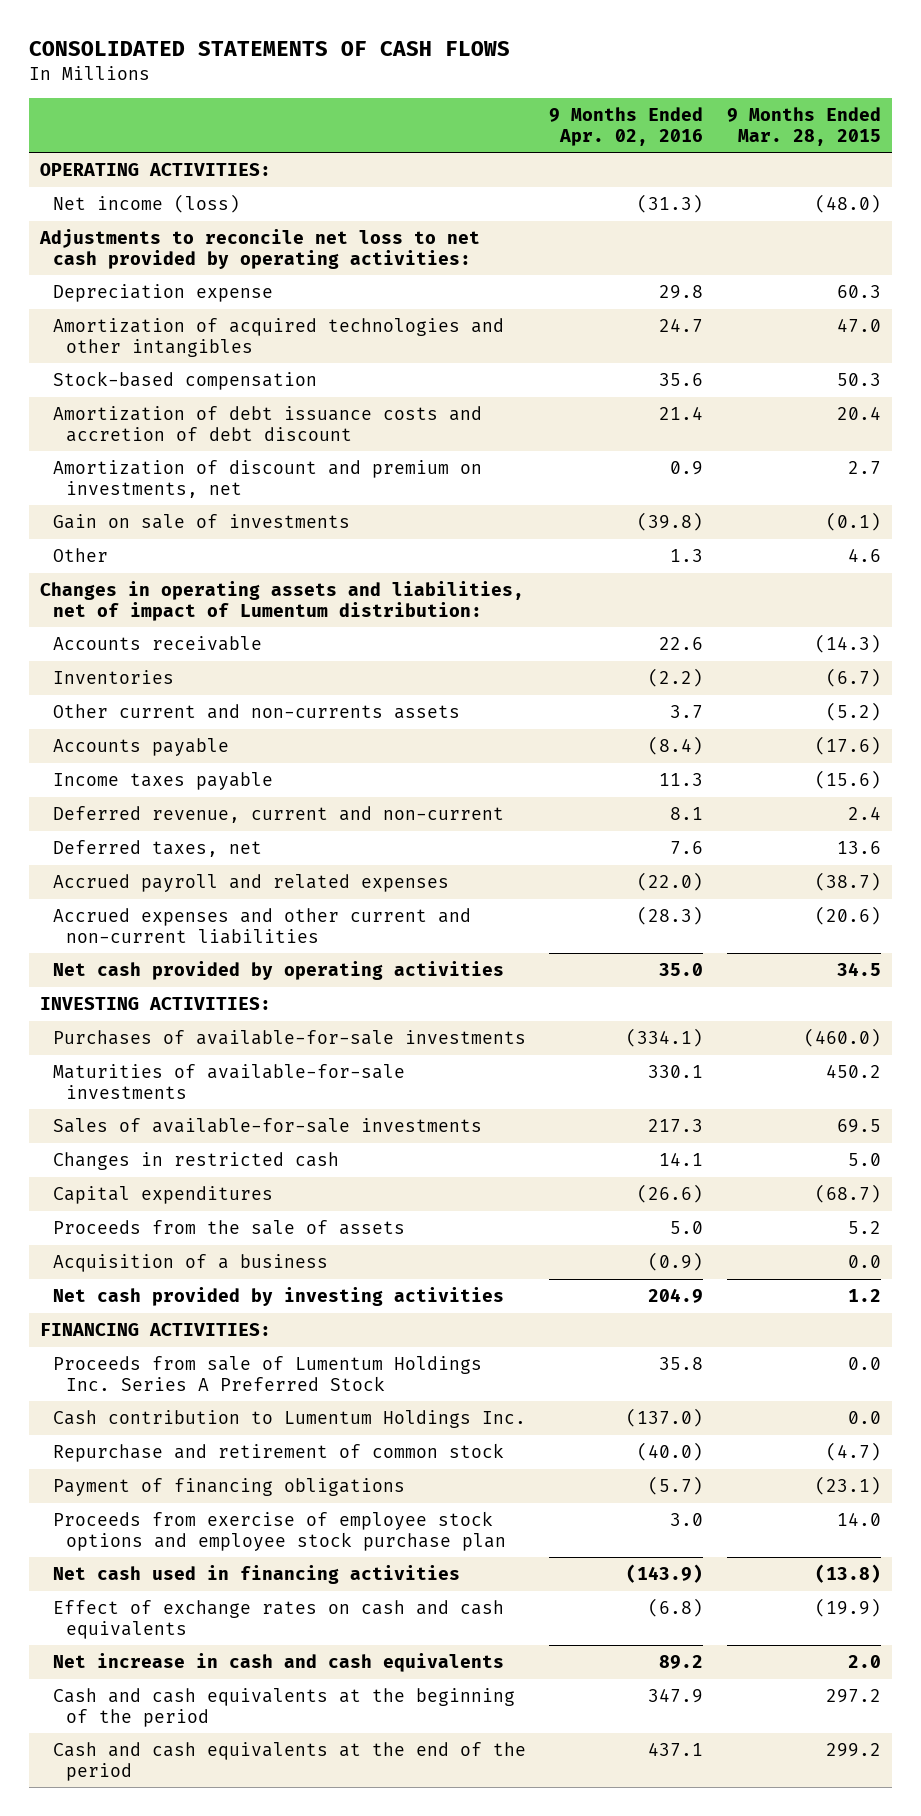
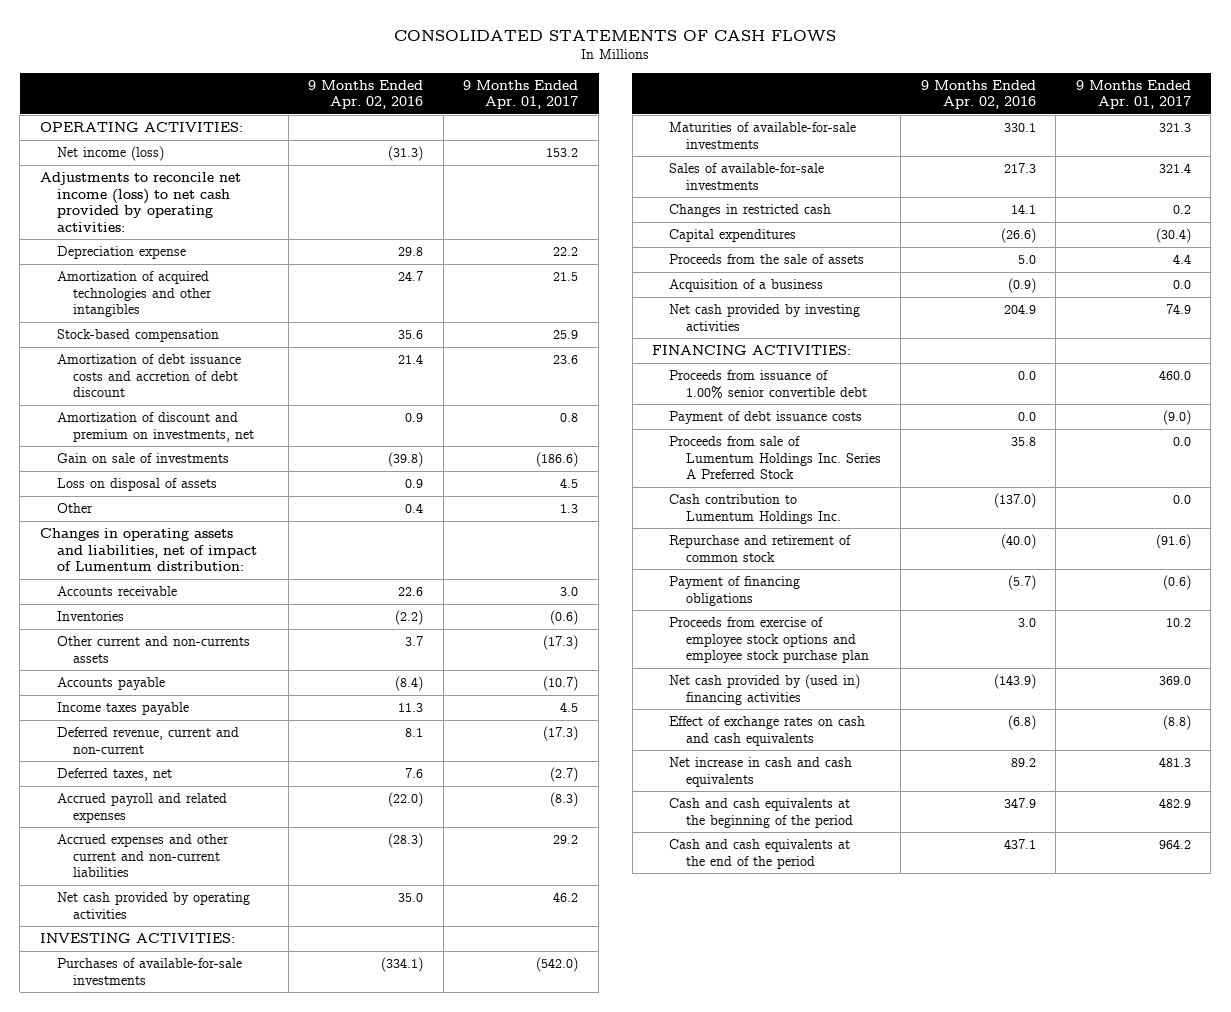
[726,106,881,146] 9 Months Ended Mar. 28, 2015 -> none
none -> [463,79,579,110] 9 Months Ended Apr. 01, 2017
[39,229,481,269] Adjustments to reconcile net loss to net cash provided by operating activities: -> [40,172,242,232] Adjustments to reconcile net income (loss) to net cash provided by operating activities:
none -> [56,478,217,492] Loss on disposal of assets
[670,549,704,563] 1.3 -> [405,503,424,514] 0.4
none -> [668,370,867,399] Proceeds from issuance of 1.00% senior convertible debt
none -> [668,411,862,425] Payment of debt issuance costs
[53,1565,461,1585] Net cash used in financing activities -> [668,674,860,705] Net cash provided by (used in) financing activities

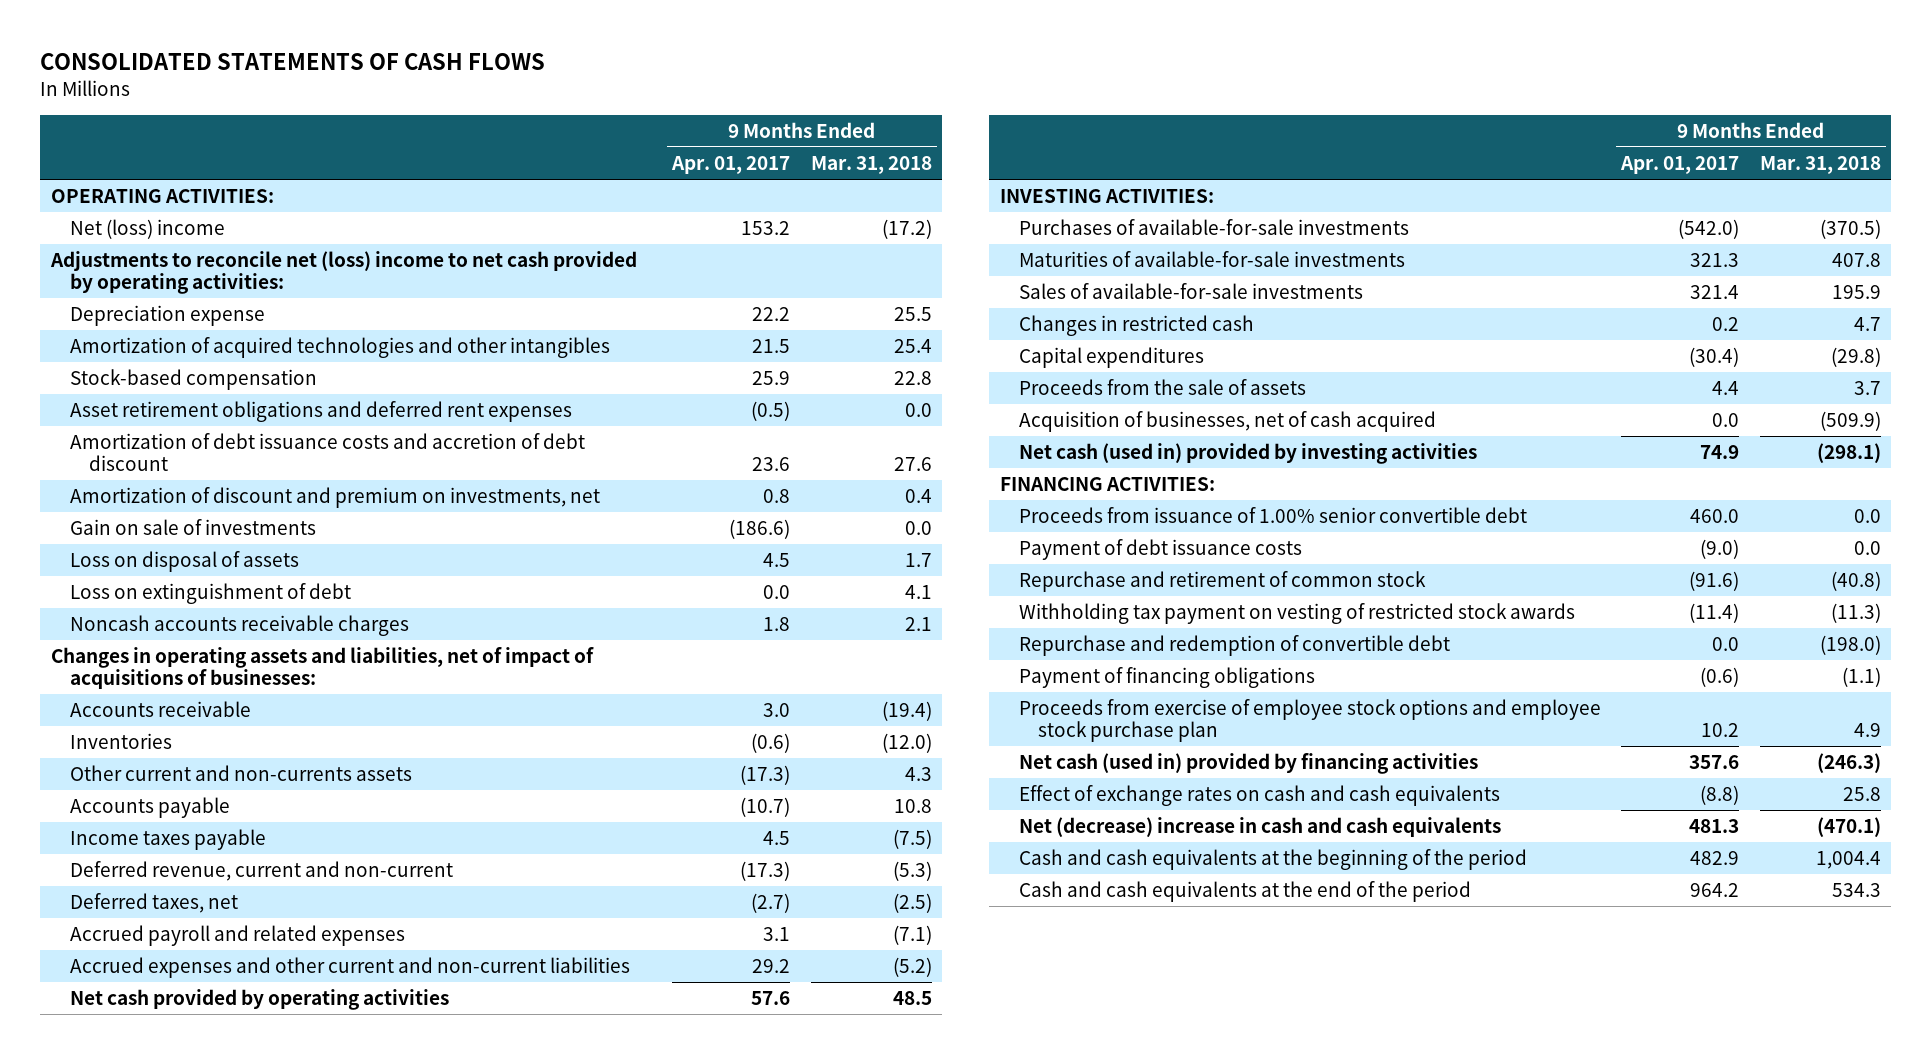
[308,79,424,110] 9 Months Ended Apr. 02, 2016 -> none
none -> [810,155,932,174] Mar. 31, 2018
[56,146,164,162] Net income (loss) -> [70,219,226,240] Net (loss) income
[40,172,242,232] Adjustments to reconcile net income (loss) to net cash provided by operating activities: -> [49,251,637,295] Adjustments to reconcile net (loss) income to net cash provided by operating activities:
none -> [70,401,573,423] Asset retirement obligations and deferred rent expenses
[56,503,93,514] Other -> none
none -> [70,583,352,605] Loss on extinguishment of debt
none -> [70,615,410,637] Noncash accounts receivable charges
[40,528,257,572] Changes in operating assets and liabilities, net of impact of Lumentum distribution: -> [50,647,594,690] Changes in operating assets and liabilities, net of impact of acquisitions of businesses:
[550,792,579,808] (8.3) -> [763,927,791,942] 3.1
[553,892,579,903] 46.2 -> [751,991,791,1006] 57.6
[668,279,823,293] Acquisition of a business -> [1019,411,1437,433] Acquisition of businesses, net of cash acquired
[668,304,860,331] Net cash provided by investing activities -> [1019,443,1478,465] Net cash (used in) provided by investing activities
[668,436,881,480] Proceeds from sale of Lumentum Holdings Inc. Series A Preferred Stock -> none
[668,494,841,524] Cash contribution to Lumentum Holdings Inc. -> none
none -> [1019,603,1576,625] Withholding tax payment on vesting of restricted stock awards
none -> [1019,635,1451,657] Repurchase and redemption of convertible debt
[668,674,860,705] Net cash provided by (used in) financing activities -> [1019,753,1479,775] Net cash (used in) provided by financing activities
[1158,676,1191,686] 369.0 -> [1689,755,1740,770] 357.6
[668,757,852,787] Net increase in cash and cash equivalents -> [1019,817,1502,838] Net (decrease) increase in cash and cash equivalents

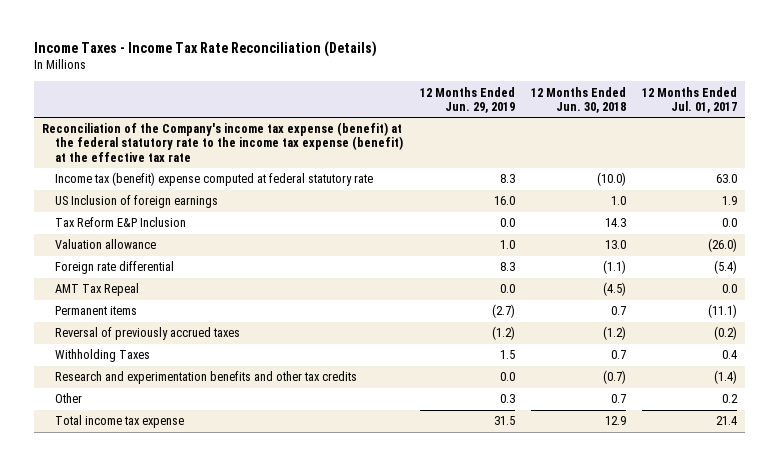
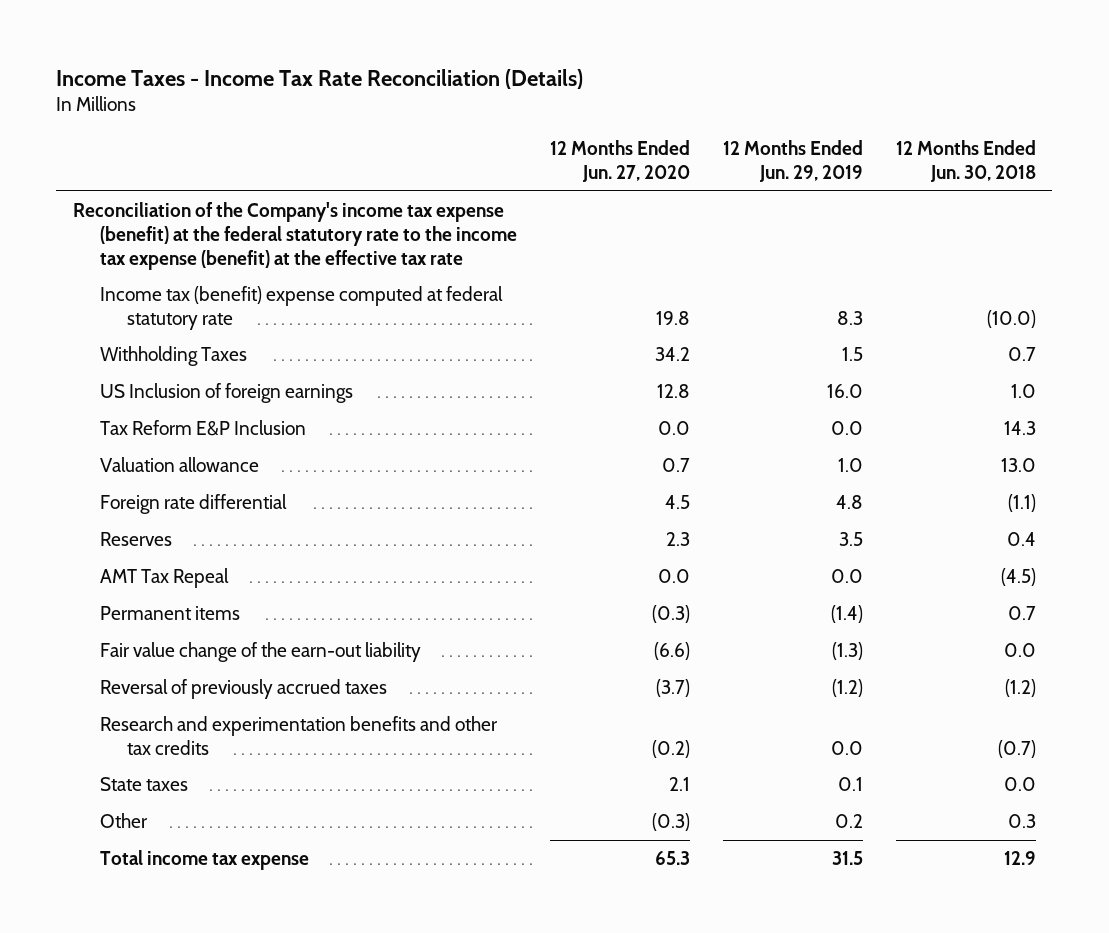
[641,86,737,113] 12 Months Ended Jul. 01, 2017 -> none
none -> [549,140,690,183] 12 Months Ended Jun. 27, 2020
[55,349,151,363] Withholding Taxes -> [99,345,247,366] Withholding Taxes
[499,262,515,272] 8.3 -> [835,494,863,509] 4.8
none -> [99,531,172,546] Reserves
[491,304,515,319] (2.7) -> [830,604,863,623] (1.4)
none -> [99,641,421,662] Fair value change of the earn-out liability
none -> [99,776,188,791] State taxes
[499,394,515,404] 0.3 -> [834,813,863,828] 0.2
[610,394,626,404] 0.7 -> [1007,813,1036,828] 0.3

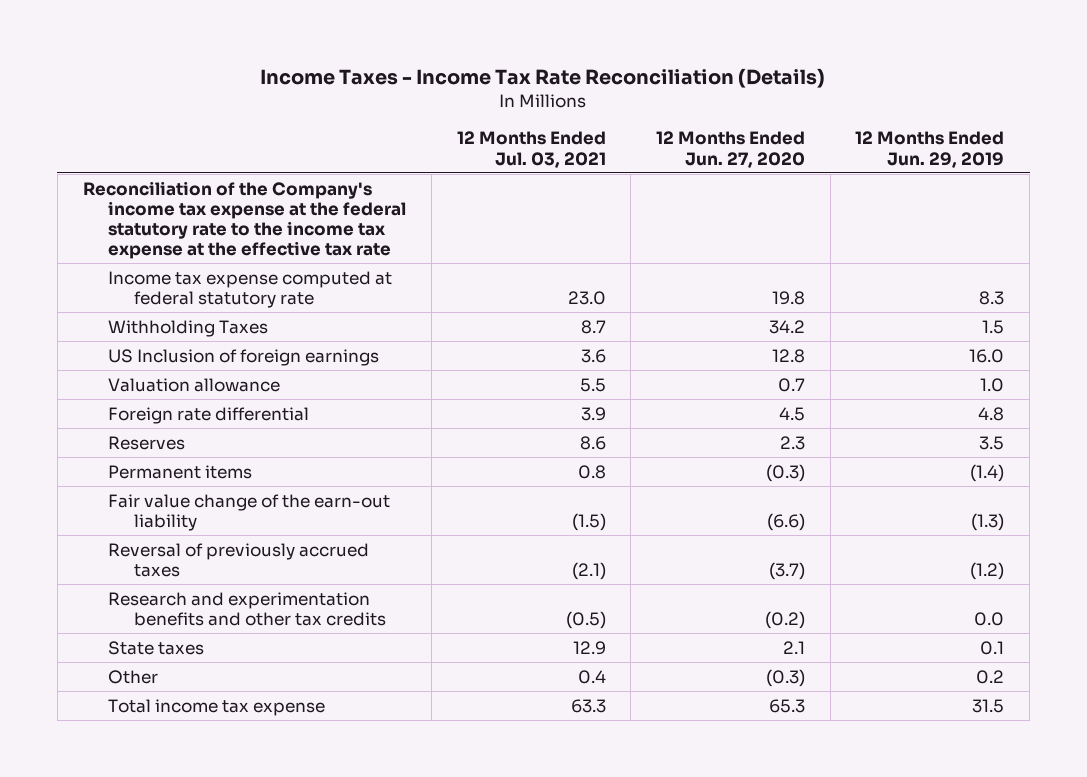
[895,140,1036,183] 12 Months Ended Jun. 30, 2018 -> none
none -> [456,131,606,168] 12 Months Ended Jul. 03, 2021
[72,201,517,270] Reconciliation of the Company's income tax expense (benefit) at the federal statutory rate to the income tax expense (benefit) at the effective tax rate -> [82,180,407,260] Reconciliation of the Company's income tax expense at the federal statutory rate to the income tax expense at the effective tax rate
[99,285,503,330] Income tax (benefit) expense computed at federal statutory rate -> [108,270,393,308] Income tax expense computed at federal statutory rate
[99,419,306,436] Tax Reform E&P Inclusion -> none
[99,567,229,588] AMT Tax Repeal -> none

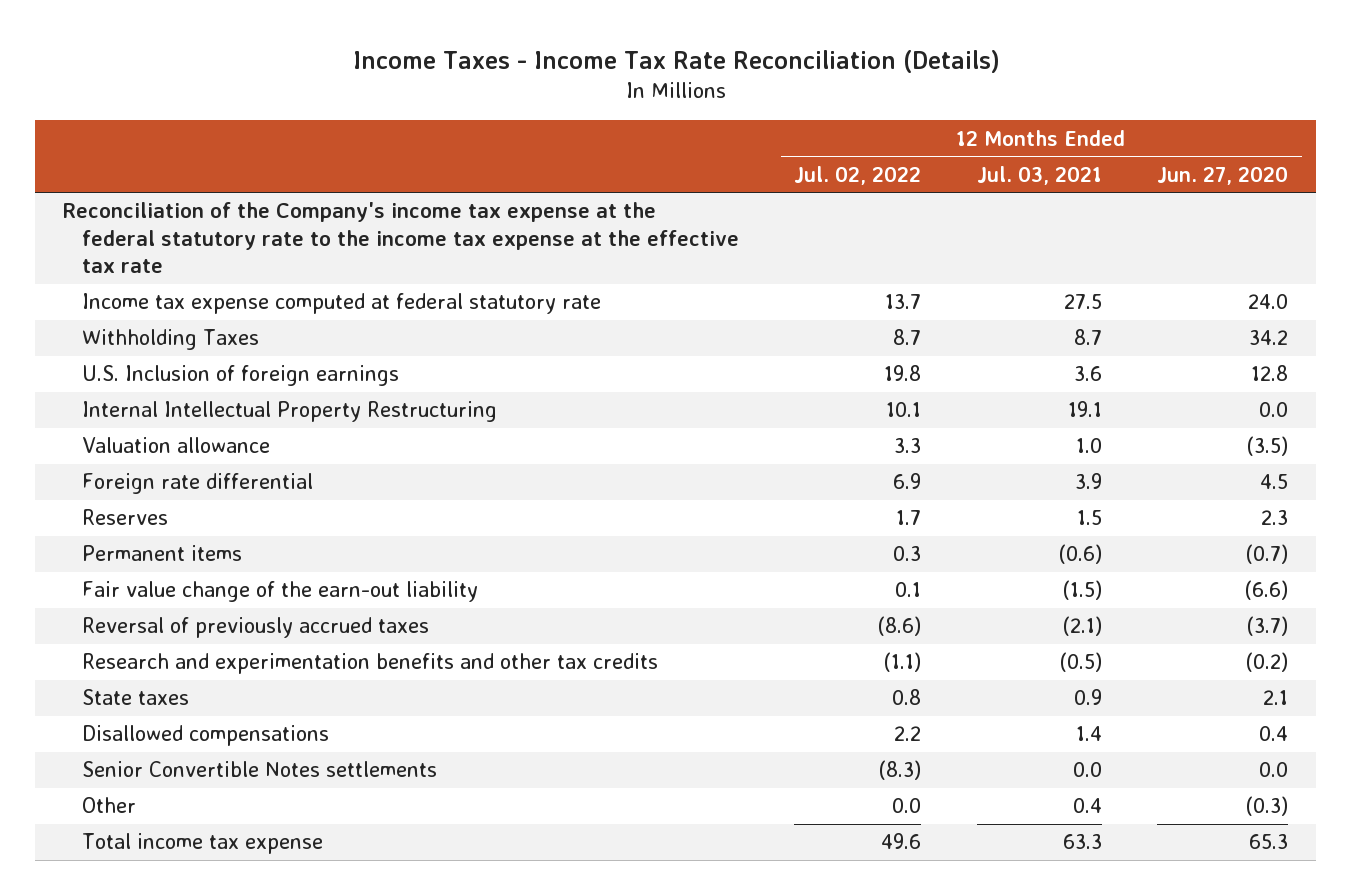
[855,131,1005,168] 12 Months Ended Jun. 29, 2019 -> none
none -> [794,165,922,185] Jul. 02, 2022
[567,290,606,305] 23.0 -> [1063,294,1102,310] 27.5
[771,290,805,305] 19.8 -> [1248,294,1289,310] 24.0
[108,348,380,366] US Inclusion of foreign earnings -> [81,365,399,387] U.S. Inclusion of foreign earnings
none -> [81,401,497,423] Internal Intellectual Property Restructuring
[579,377,606,392] 5.5 -> [1075,438,1102,454] 1.0
[777,377,805,392] 0.7 -> [1246,436,1289,457] (3.5)
[579,435,606,450] 8.6 -> [1076,510,1102,526] 1.5
[577,464,606,479] 0.8 -> [1057,544,1102,565] (0.6)
[765,463,805,482] (0.3) -> [1245,544,1289,565] (0.7)
[572,640,606,655] 12.9 -> [1073,689,1102,706] 0.9
none -> [81,725,329,747] Disallowed compensations
none -> [81,761,437,778] Senior Convertible Notes settlements

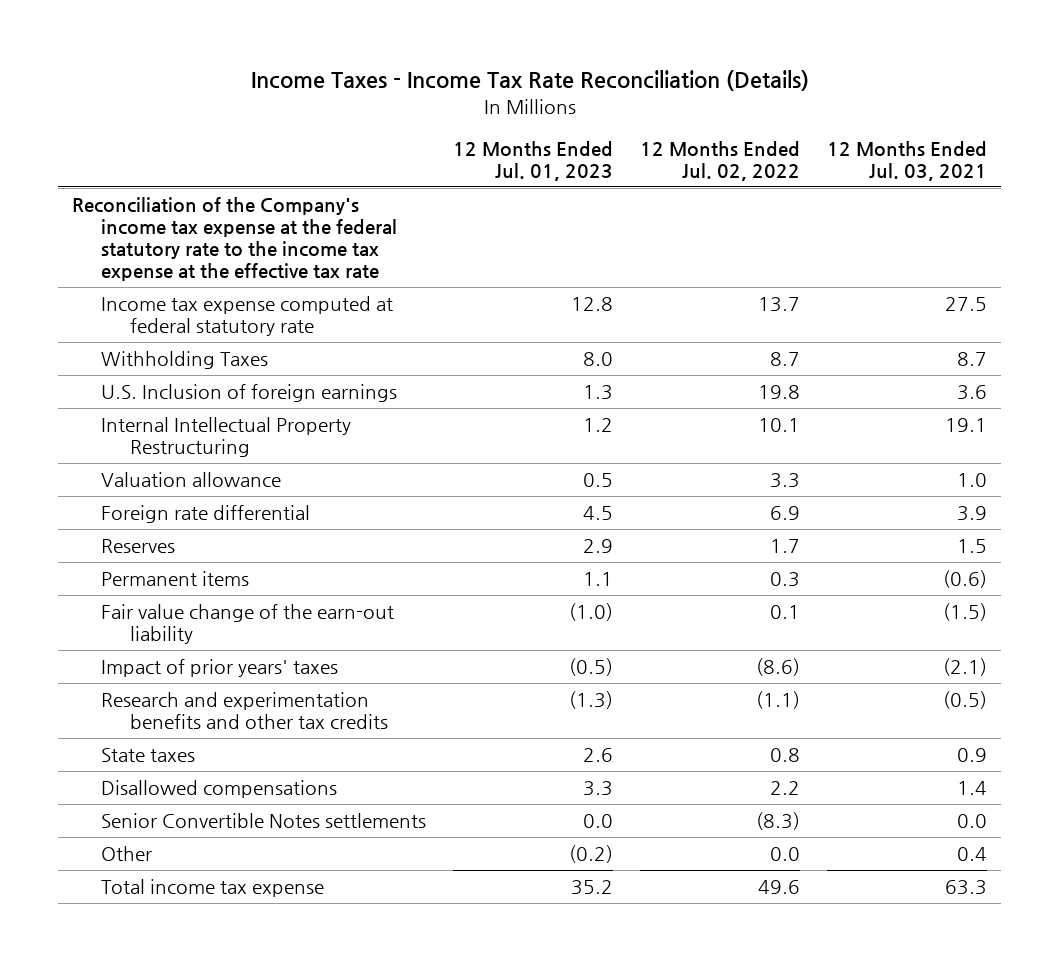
[1157,165,1289,185] Jun. 27, 2020 -> none
none -> [452,140,613,181] 12 Months Ended Jul. 01, 2023
[81,617,429,639] Reversal of previously accrued taxes -> [100,659,338,678] Impact of prior years' taxes

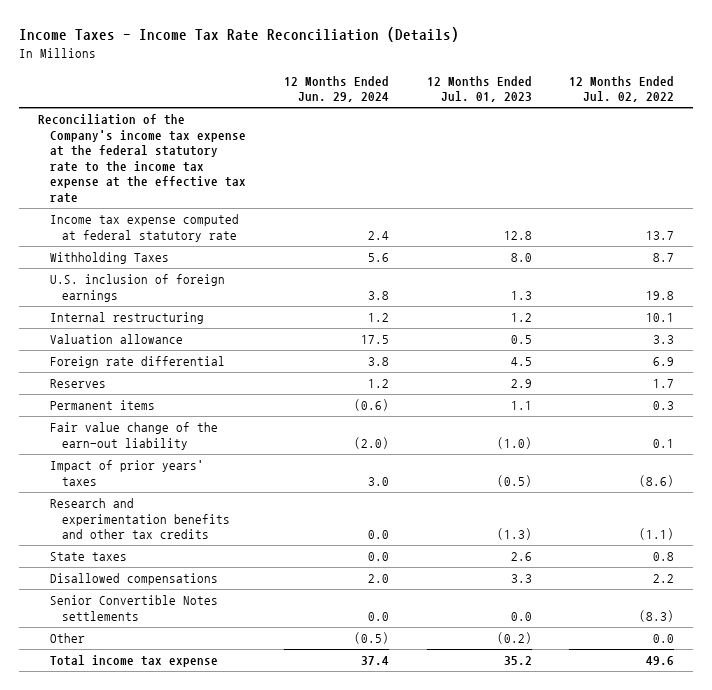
[827,140,988,181] 12 Months Ended Jul. 03, 2021 -> none
none -> [283,75,389,103] 12 Months Ended Jun. 29, 2024
[100,384,397,403] U.S. Inclusion of foreign earnings -> [50,274,226,302] U.S. inclusion of foreign earnings
[100,417,351,458] Internal Intellectual Property Restructuring -> [50,312,205,325] Internal restructuring

